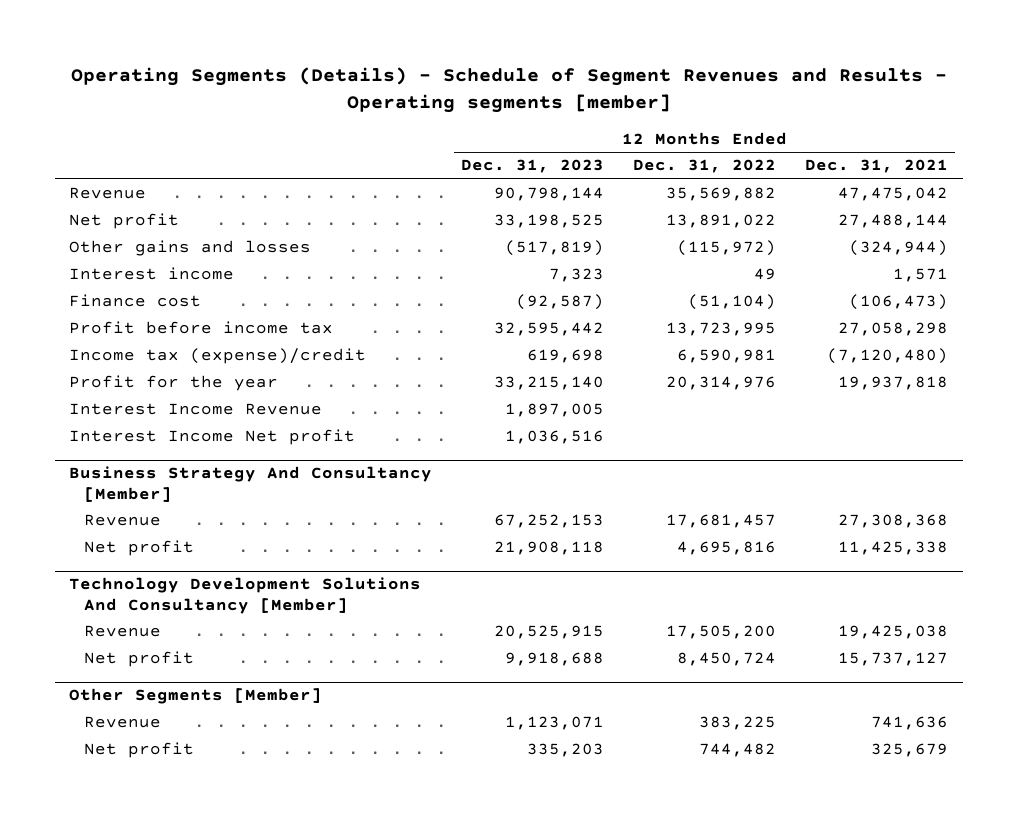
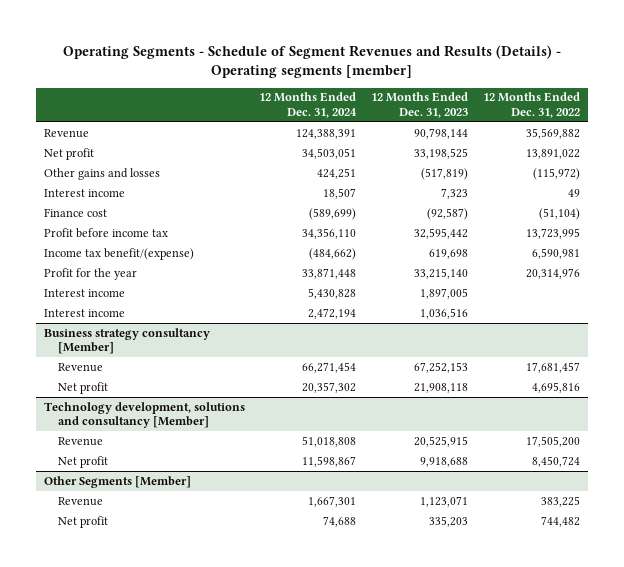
[70,67,947,114] Operating Segments (Details) - Schedule of Segment Revenues and Results - Operating segments [member] -> [62,44,561,79] Operating Segments - Schedule of Segment Revenues and Results (Details) - Operating segments [member]
[805,159,949,174] Dec. 31, 2021 -> none
none -> [259,92,358,119] 12 Months Ended Dec. 31, 2024
[69,348,367,365] Income tax (expense)/credit -> [43,247,194,260] Income tax benefit/(expense)
[69,403,323,416] Interest Income Revenue -> [43,288,125,297] Interest income
[69,429,356,446] Interest Income Net profit -> [43,308,125,317] Interest income
[69,466,433,502] Business Strategy And Consultancy [Member] -> [43,327,210,355] Business strategy consultancy [Member]
[69,577,422,614] Technology Development Solutions And Consultancy [Member] -> [43,401,245,429] Technology development, solutions and consultancy [Member]

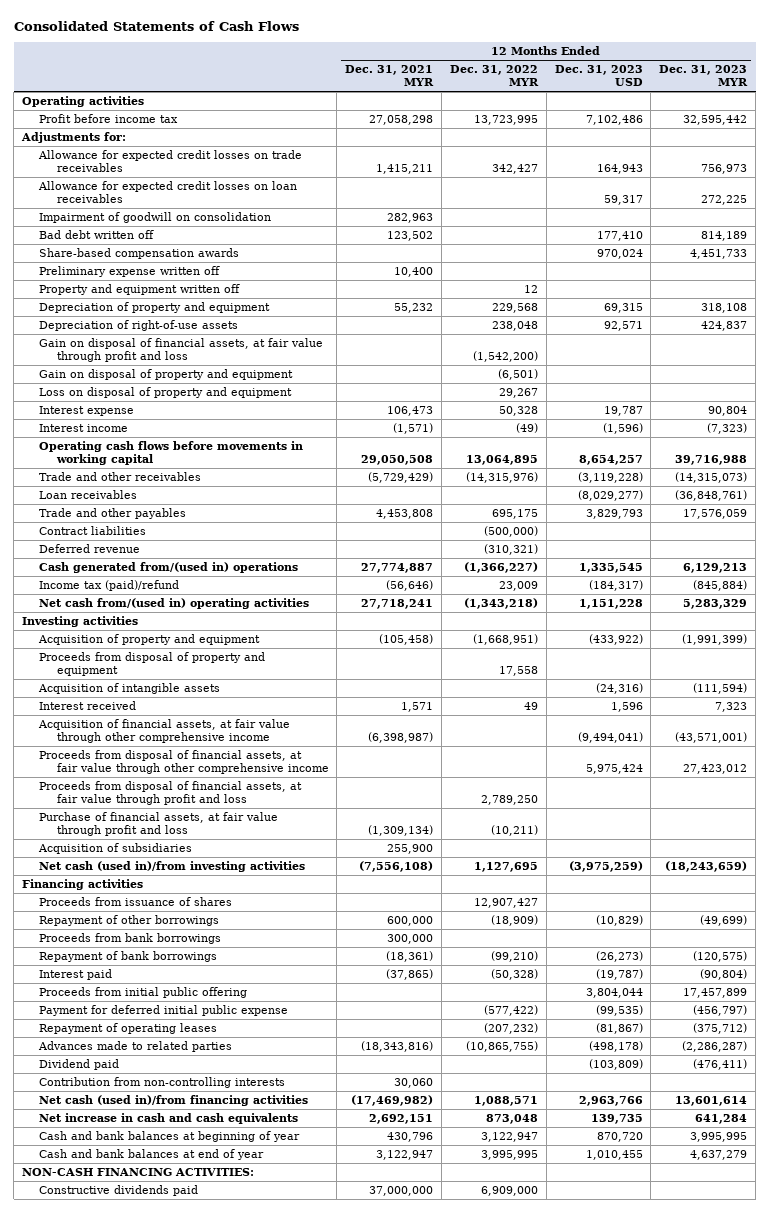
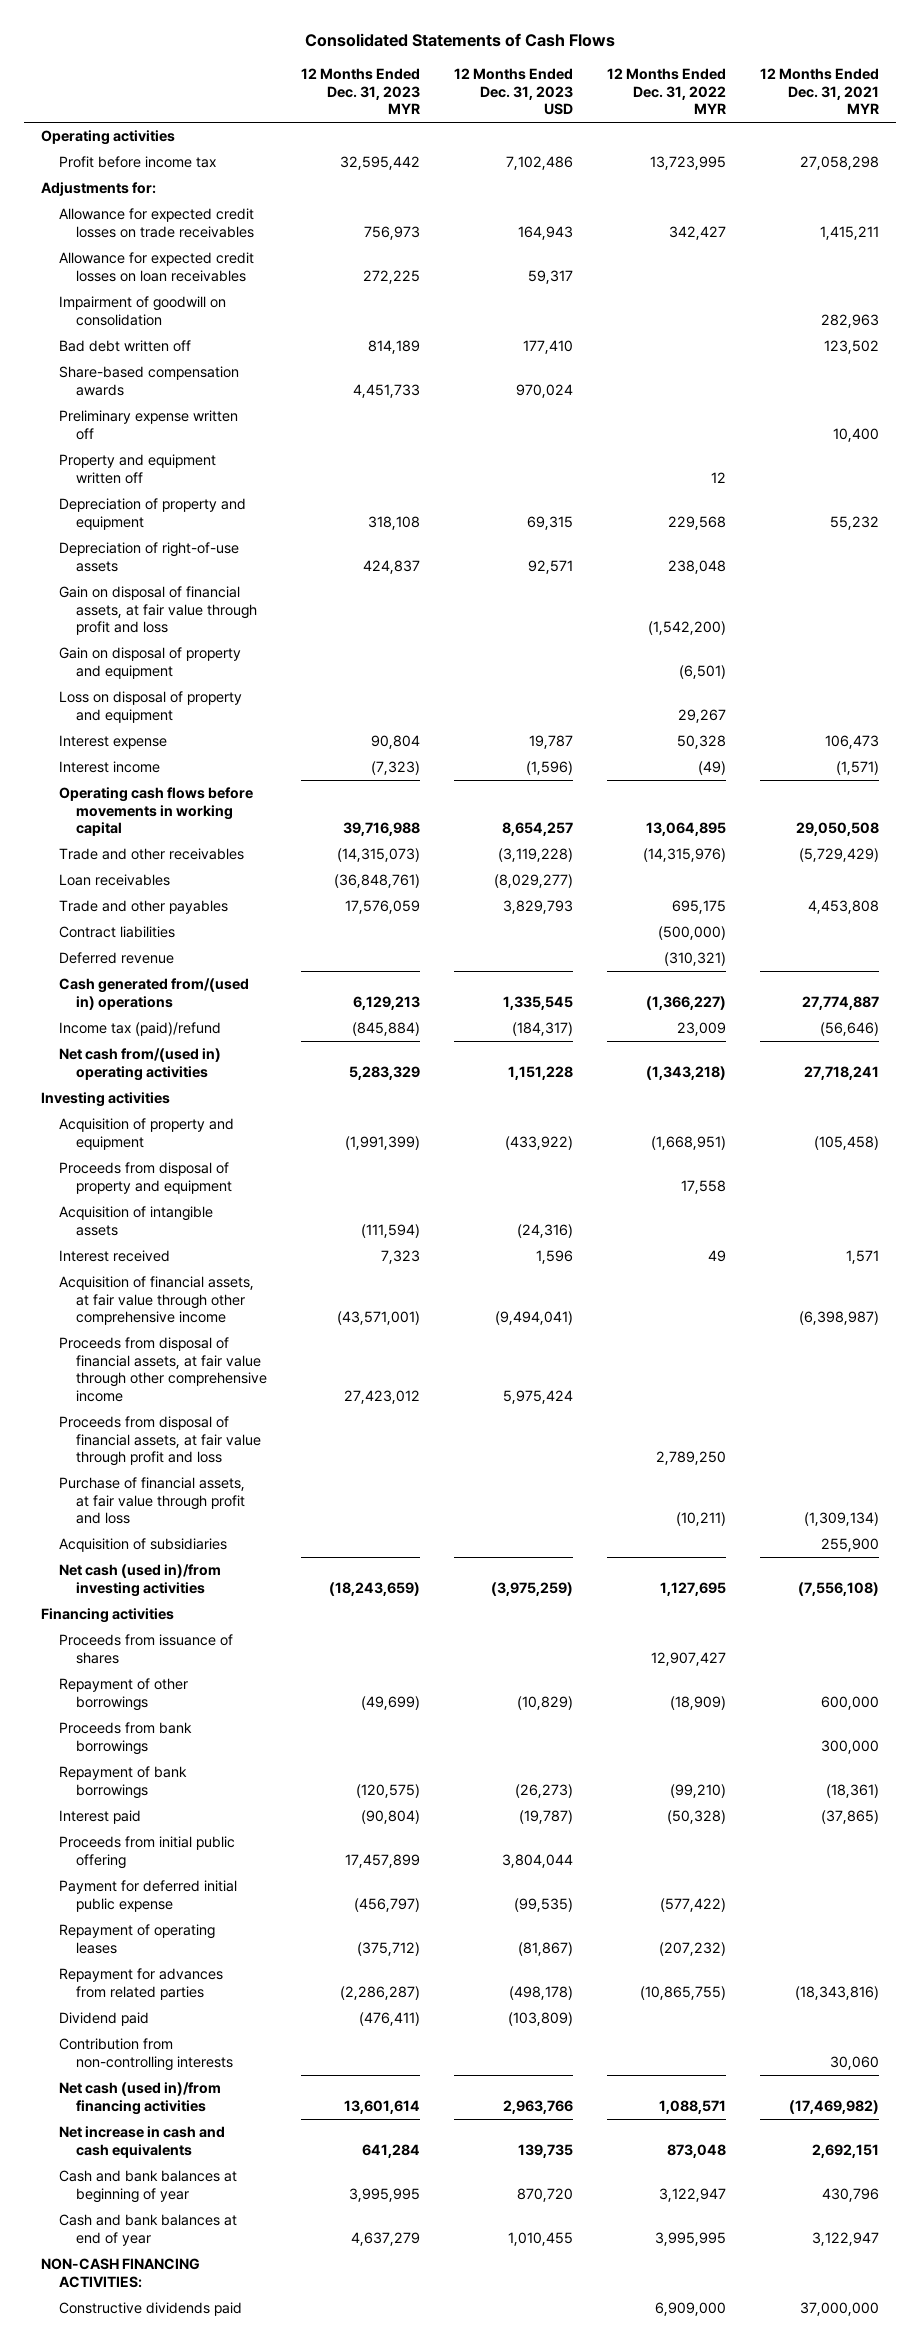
[38,1041,233,1053] Advances made to related parties -> [58,1968,223,2000] Repayment for advances from related parties

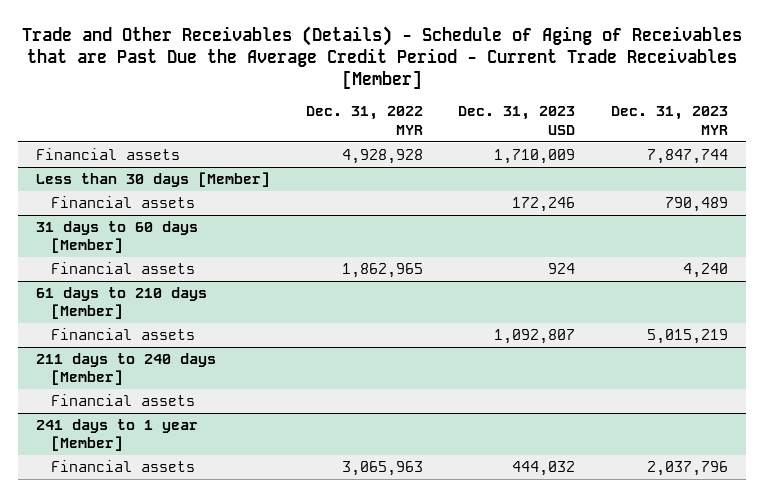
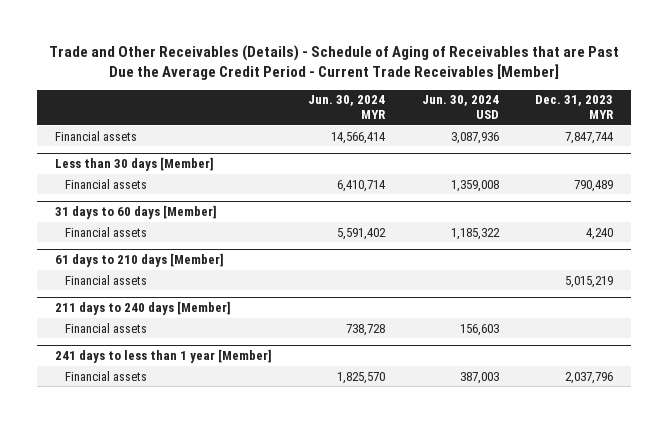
[305,106,423,135] Dec. 31, 2022 MYR -> none
[458,106,576,135] Dec. 31, 2023 USD -> none
none -> [308,95,387,120] Jun. 30, 2024 MYR
none -> [421,95,499,120] Jun. 30, 2024 USD
[36,418,199,452] 241 days to 1 year [Member] -> [54,349,272,364] 241 days to less than 1 year [Member]

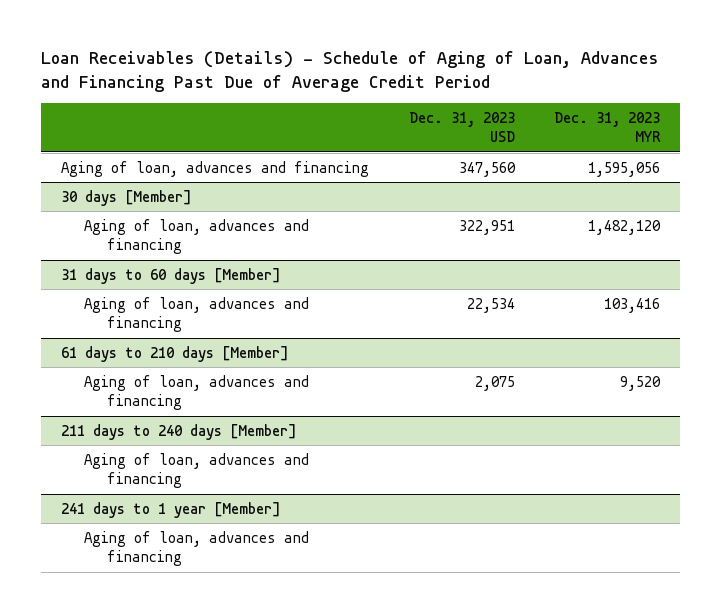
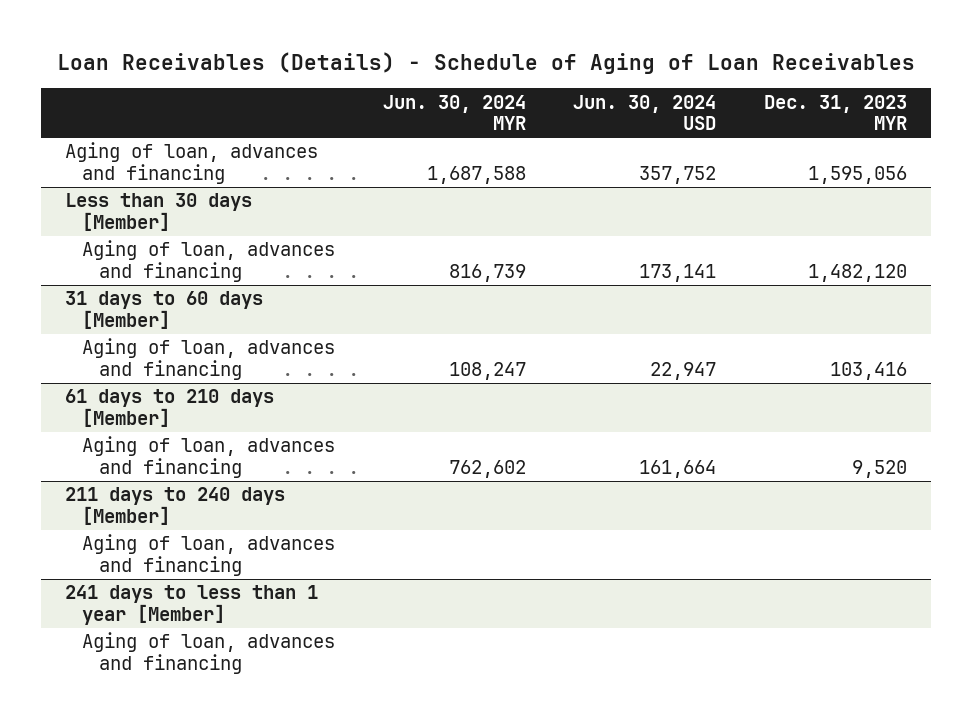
[41,51,659,92] Loan Receivables (Details) - Schedule of Aging of Loan, Advances and Financing Past Due of Average Credit Period -> [57,51,916,74] Loan Receivables (Details) - Schedule of Aging of Loan Receivables
[408,111,515,143] Dec. 31, 2023 USD -> none
none -> [382,94,526,131] Jun. 30, 2024 MYR
none -> [573,94,717,131] Jun. 30, 2024 USD
[61,189,193,206] 30 days [Member] -> [65,193,253,232] Less than 30 days [Member]
[61,501,282,518] 241 days to 1 year [Member] -> [65,585,319,626] 241 days to less than 1 year [Member]

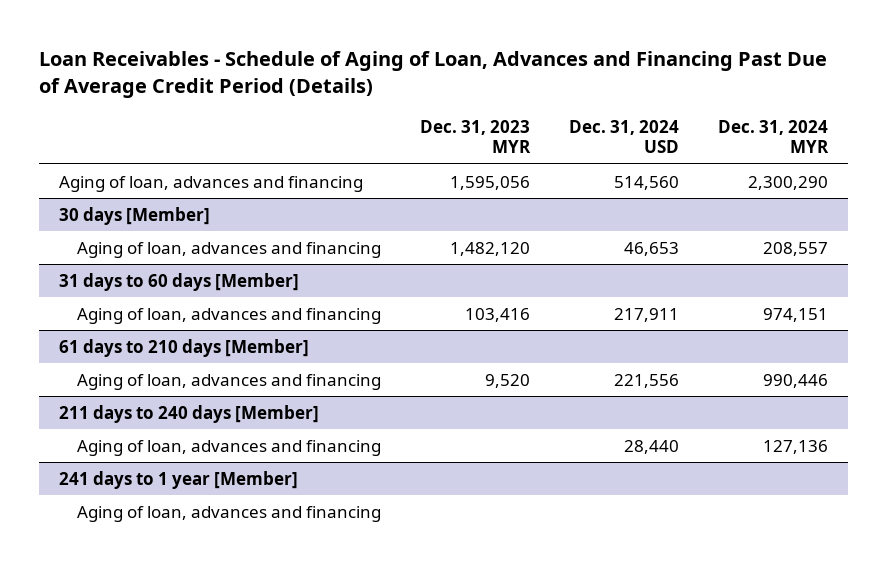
[57,51,916,74] Loan Receivables (Details) - Schedule of Aging of Loan Receivables -> [39,51,828,98] Loan Receivables - Schedule of Aging of Loan, Advances and Financing Past Due of Average Credit Period (Details)
[382,94,526,131] Jun. 30, 2024 MYR -> none
[573,94,717,131] Jun. 30, 2024 USD -> none
none -> [569,119,680,154] Dec. 31, 2024 USD
none -> [718,119,830,154] Dec. 31, 2024 MYR
[65,193,253,232] Less than 30 days [Member] -> [59,206,211,225] 30 days [Member]
[65,585,319,626] 241 days to less than 1 year [Member] -> [59,470,299,489] 241 days to 1 year [Member]

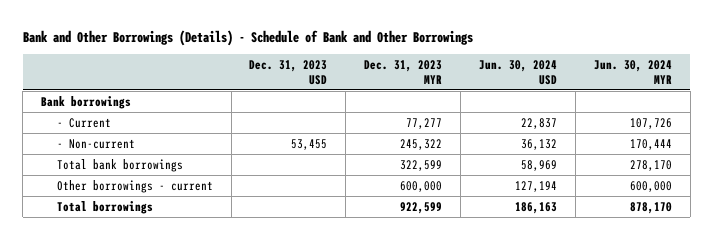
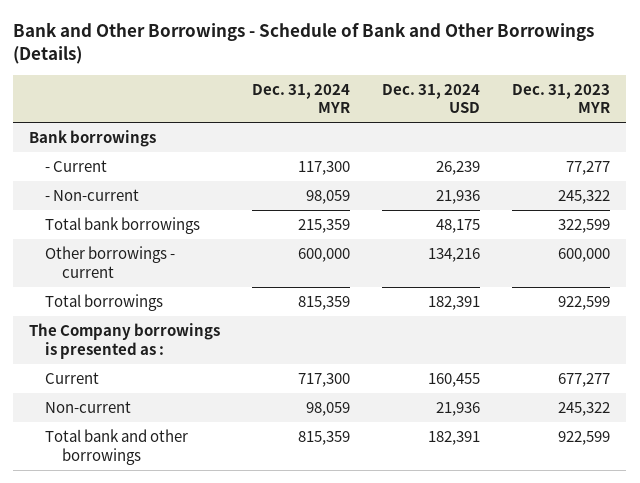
[22,29,473,46] Bank and Other Borrowings (Details) - Schedule of Bank and Other Borrowings -> [13,21,595,64] Bank and Other Borrowings - Schedule of Bank and Other Borrowings (Details)
[249,59,328,85] Dec. 31, 2023 USD -> none
[479,59,558,85] Jun. 30, 2024 USD -> none
[593,59,672,84] Jun. 30, 2024 MYR -> none
none -> [252,83,351,114] Dec. 31, 2024 MYR
none -> [382,83,481,114] Dec. 31, 2024 USD
none -> [29,323,221,359] The Company borrowings is presented as :
none -> [45,372,100,385] Current
none -> [45,401,132,414] Non-current
none -> [45,429,189,465] Total bank and other borrowings

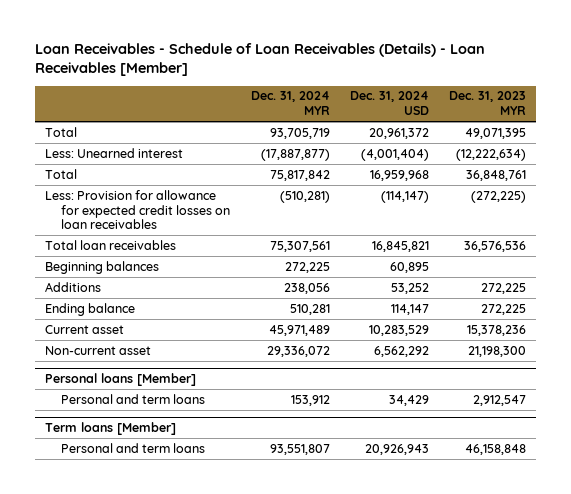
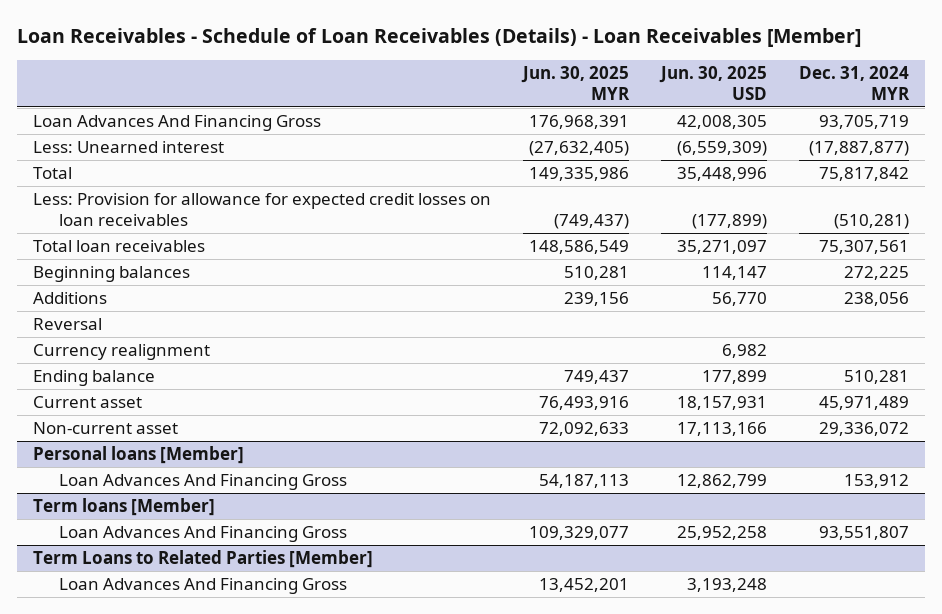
[349,91,429,116] Dec. 31, 2024 USD -> none
[448,91,526,116] Dec. 31, 2023 MYR -> none
none -> [520,65,630,100] Jun. 30, 2025 MYR
none -> [659,65,768,100] Jun. 30, 2025 USD
[44,126,77,137] Total -> [32,115,321,132] Loan Advances And Financing Gross
none -> [32,318,102,331] Reversal
none -> [32,344,210,361] Currency realignment
[61,393,206,404] Personal and term loans -> [58,474,347,491] Loan Advances And Financing Gross
[61,442,206,453] Personal and term loans -> [58,526,347,543] Loan Advances And Financing Gross
none -> [32,550,373,569] Term Loans to Related Parties [Member]
none -> [58,578,347,595] Loan Advances And Financing Gross

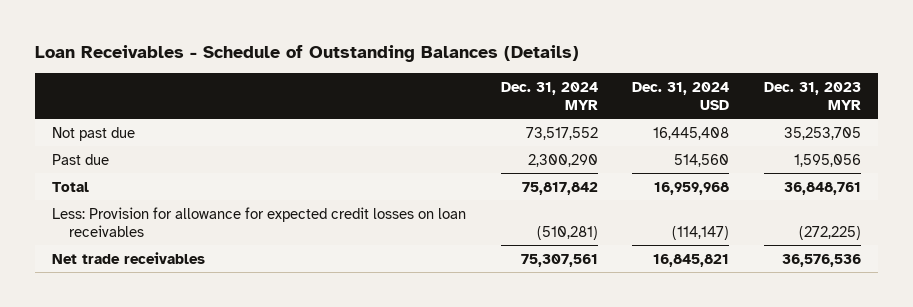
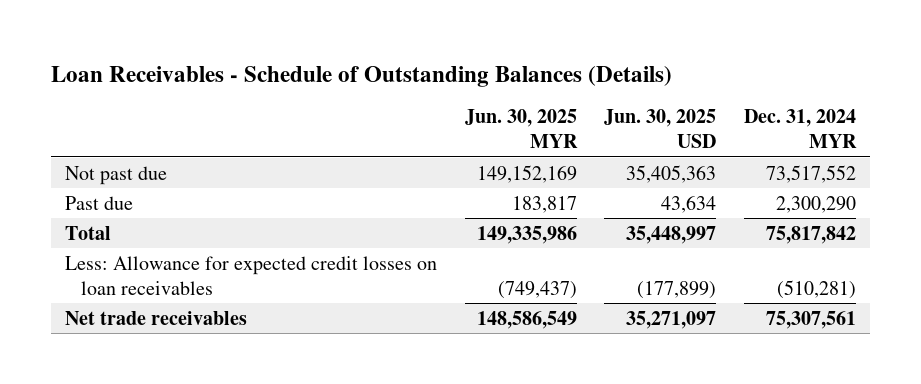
[632,81,730,111] Dec. 31, 2024 USD -> none
[764,81,862,111] Dec. 31, 2023 MYR -> none
none -> [464,109,578,149] Jun. 30, 2025 MYR
none -> [604,109,717,149] Jun. 30, 2025 USD
[52,206,467,237] Less: Provision for allowance for expected credit losses on loan receivables -> [64,255,437,295] Less: Allowance for expected credit losses on loan receivables

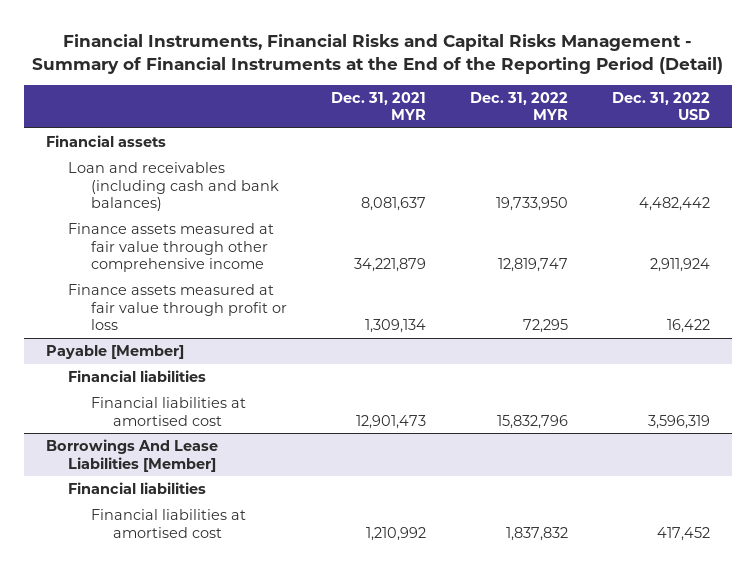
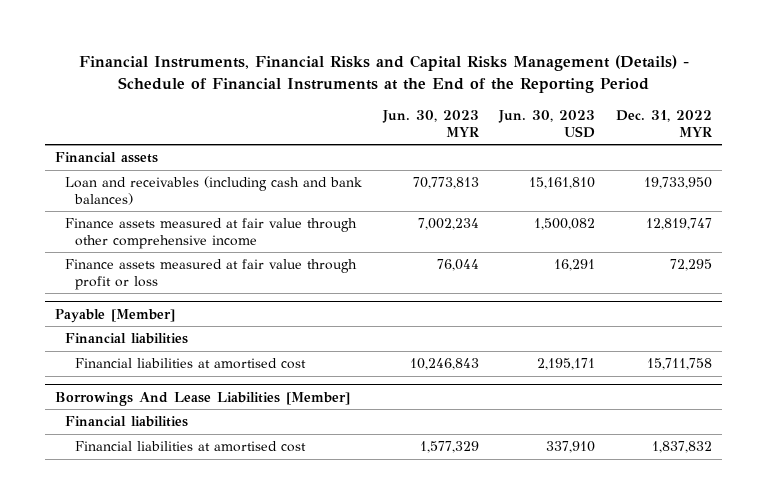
[31,33,723,74] Financial Instruments, Financial Risks and Capital Risks Management - Summary of Financial Instruments at the End of the Reporting Period (Detail) -> [78,54,689,93] Financial Instruments, Financial Risks and Capital Risks Management (Details) - Schedule of Financial Instruments at the End of the Reporting Period
[330,91,426,121] Dec. 31, 2021 MYR -> none
[611,91,710,121] Dec. 31, 2022 USD -> none
none -> [381,109,479,137] Jun. 30, 2023 MYR
none -> [498,109,596,138] Jun. 30, 2023 USD
[496,414,568,429] 15,832,796 -> [646,358,712,371] 15,711,758

